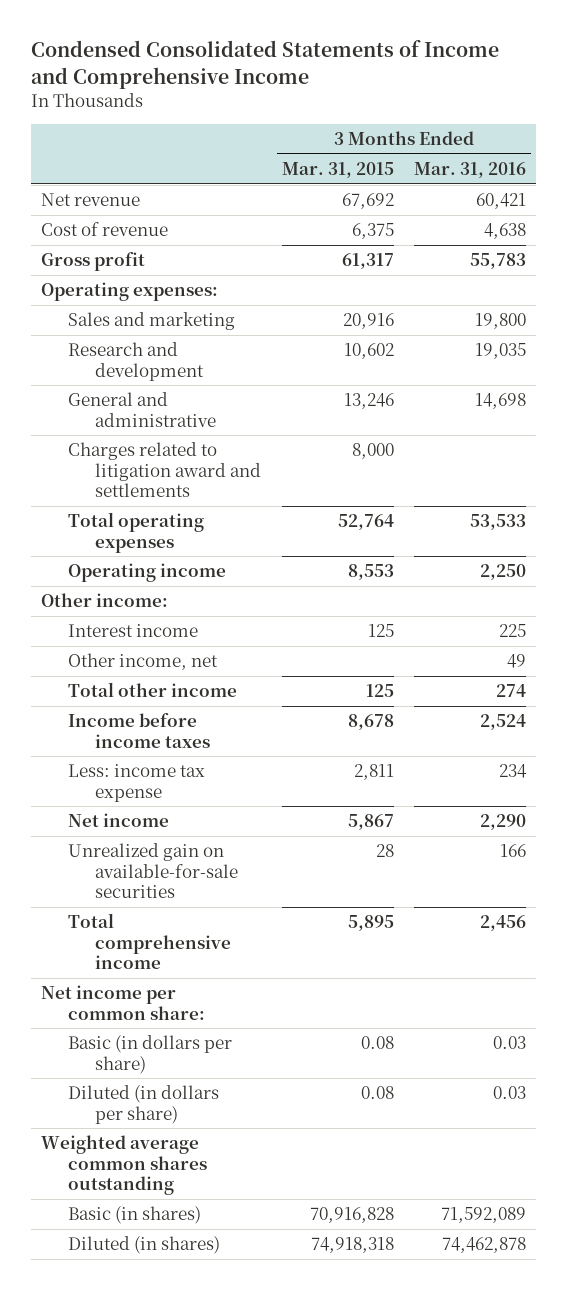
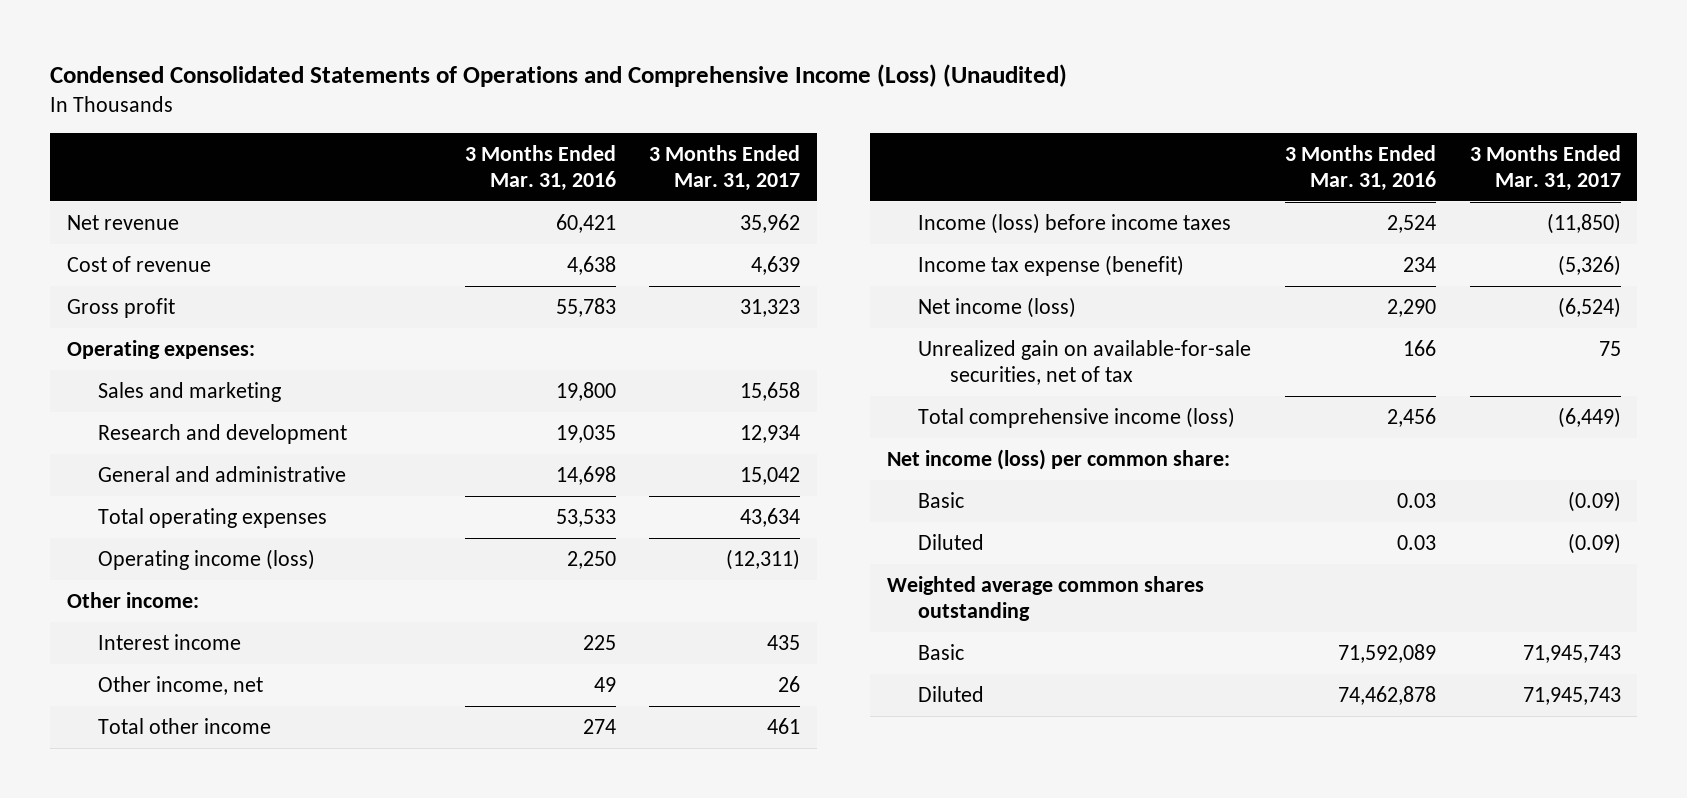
[30,40,499,89] Condensed Consolidated Statements of Income and Comprehensive Income -> [50,64,1068,88] Condensed Consolidated Statements of Operations and Comprehensive Income (Loss) (Unaudited)
[281,162,394,179] Mar. 31, 2015 -> none
none -> [649,144,801,191] 3 Months Ended Mar. 31, 2017
[68,442,262,498] Charges related to litigation award and settlements -> none
[68,563,227,583] Operating income -> [98,548,316,570] Operating income (loss)
[68,713,211,748] Income before income taxes -> [918,212,1232,234] Income (loss) before income taxes
[68,764,206,802] Less: income tax expense -> [918,254,1185,276] Income tax expense (benefit)
[68,813,170,828] Net income -> [918,296,1077,318] Net income (loss)
[68,843,239,899] Unrealized gain on available-for-sale securities -> [918,339,1252,385] Unrealized gain on available-for-sale securities, net of tax
[68,913,232,970] Total comprehensive income -> [918,406,1236,428] Total comprehensive income (loss)
[40,985,206,1020] Net income per common share: -> [887,448,1231,470] Net income (loss) per common share:
[68,1035,233,1074] Basic (in dollars per share) -> [918,491,965,508] Basic
[68,1085,220,1124] Diluted (in dollars per share) -> [918,533,985,550] Diluted
[68,1206,202,1225] Basic (in shares) -> [918,643,965,660] Basic
[68,1236,221,1255] Diluted (in shares) -> [918,685,985,702] Diluted

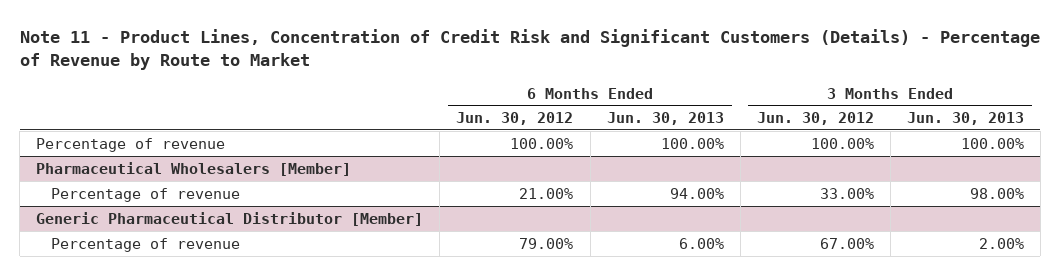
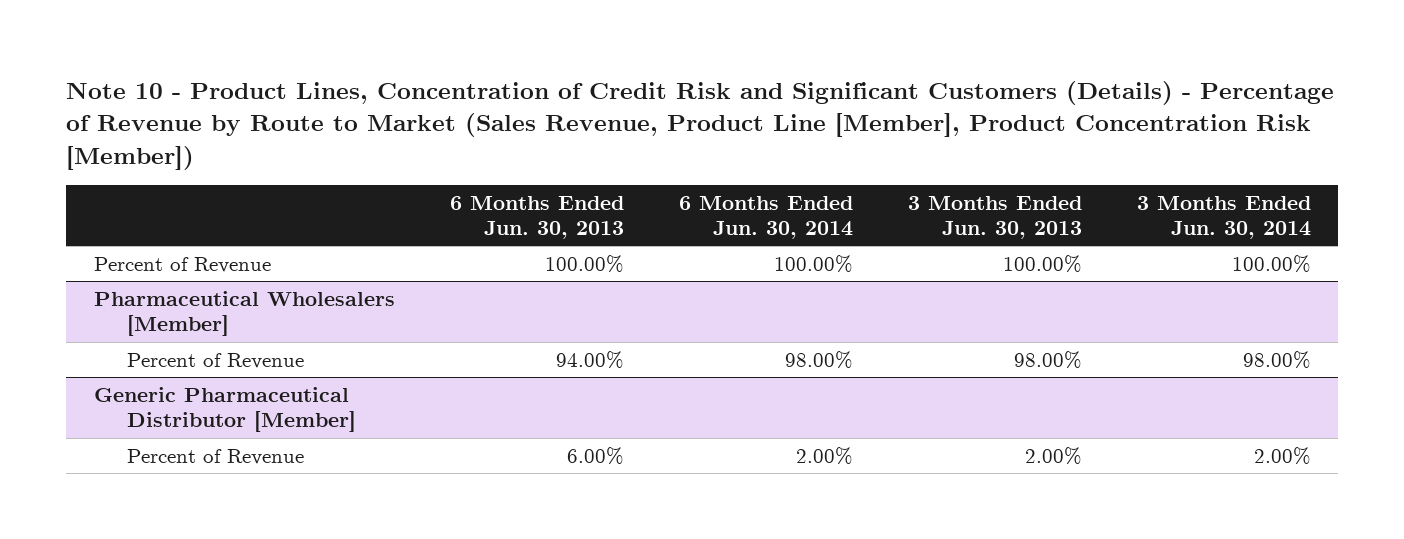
[19,28,1040,71] Note 11 - Product Lines, Concentration of Credit Risk and Significant Customers (Details) - Percentage of Revenue by Route to Market -> [66,80,1335,170] Note 10 - Product Lines, Concentration of Credit Risk and Significant Customers (Details) - Percentage of Revenue by Route to Market (Sales Revenue, Product Line [Member], Product Concentration Risk [Member])
[456,112,574,126] Jun. 30, 2012 -> none
[756,112,874,126] Jun. 30, 2012 -> none
none -> [678,195,853,240] 6 Months Ended Jun. 30, 2014
none -> [1136,195,1311,240] 3 Months Ended Jun. 30, 2014
[36,137,226,152] Percentage of revenue -> [93,256,271,273] Percent of Revenue
[50,187,240,202] Percentage of revenue -> [126,352,304,369] Percent of Revenue
[50,237,240,252] Percentage of revenue -> [126,448,304,465] Percent of Revenue

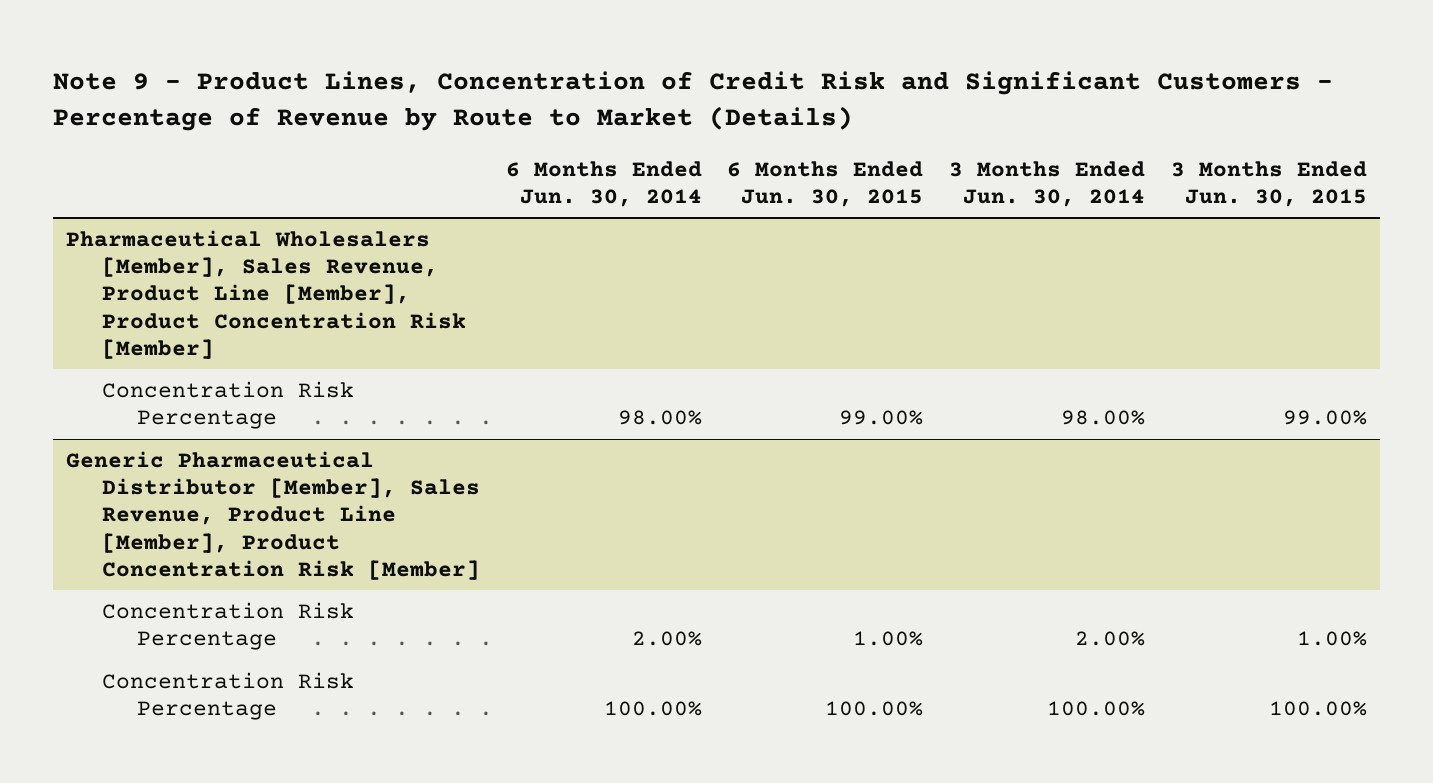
[66,80,1335,170] Note 10 - Product Lines, Concentration of Credit Risk and Significant Customers (Details) - Percentage of Revenue by Route to Market (Sales Revenue, Product Line [Member], Product Concentration Risk [Member]) -> [52,70,1333,131] Note 9 - Product Lines, Concentration of Credit Risk and Significant Customers - Percentage of Revenue by Route to Market (Details)
[449,195,624,240] 6 Months Ended Jun. 30, 2013 -> none
[907,195,1082,240] 3 Months Ended Jun. 30, 2013 -> none
none -> [727,160,924,207] 6 Months Ended Jun. 30, 2015
none -> [1171,160,1368,207] 3 Months Ended Jun. 30, 2015
[93,256,271,273] Percent of Revenue -> none
[93,290,395,337] Pharmaceutical Wholesalers [Member] -> none
[93,386,356,433] Generic Pharmaceutical Distributor [Member] -> none
[126,448,304,465] Percent of Revenue -> none
none -> [65,229,466,359] Pharmaceutical Wholesalers [Member], Sales Revenue, Product Line [Member], Product Concentration Risk [Member]
[126,352,304,369] Percent of Revenue -> [101,380,354,430] Concentration Risk Percentage
none -> [65,450,480,580] Generic Pharmaceutical Distributor [Member], Sales Revenue, Product Line [Member], Product Concentration Risk [Member]
none -> [101,601,354,651] Concentration Risk Percentage
none -> [101,671,354,721] Concentration Risk Percentage

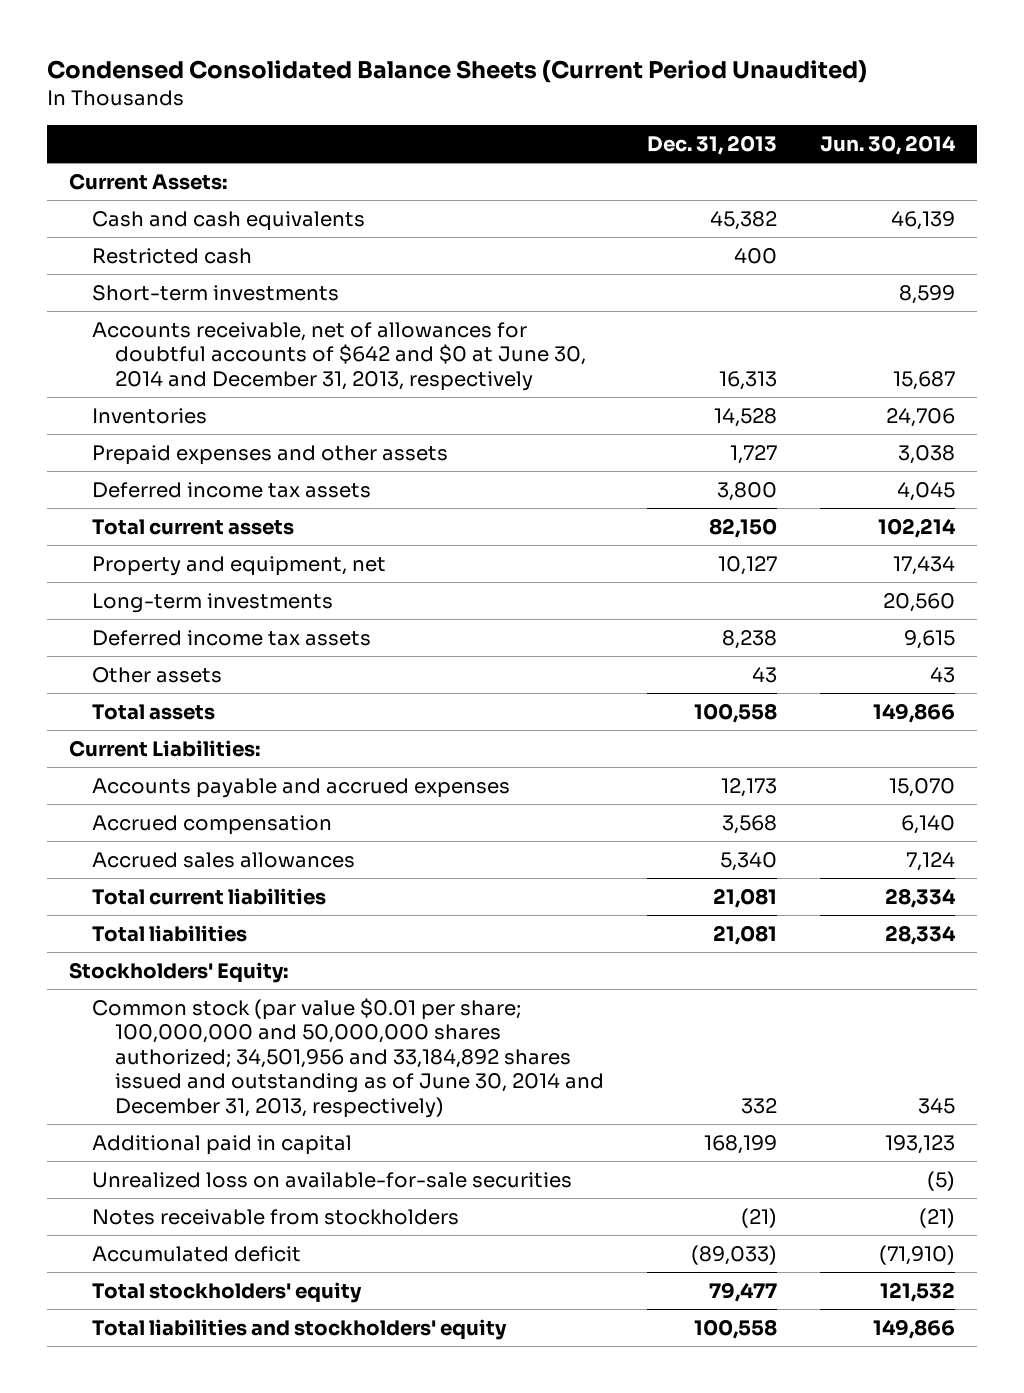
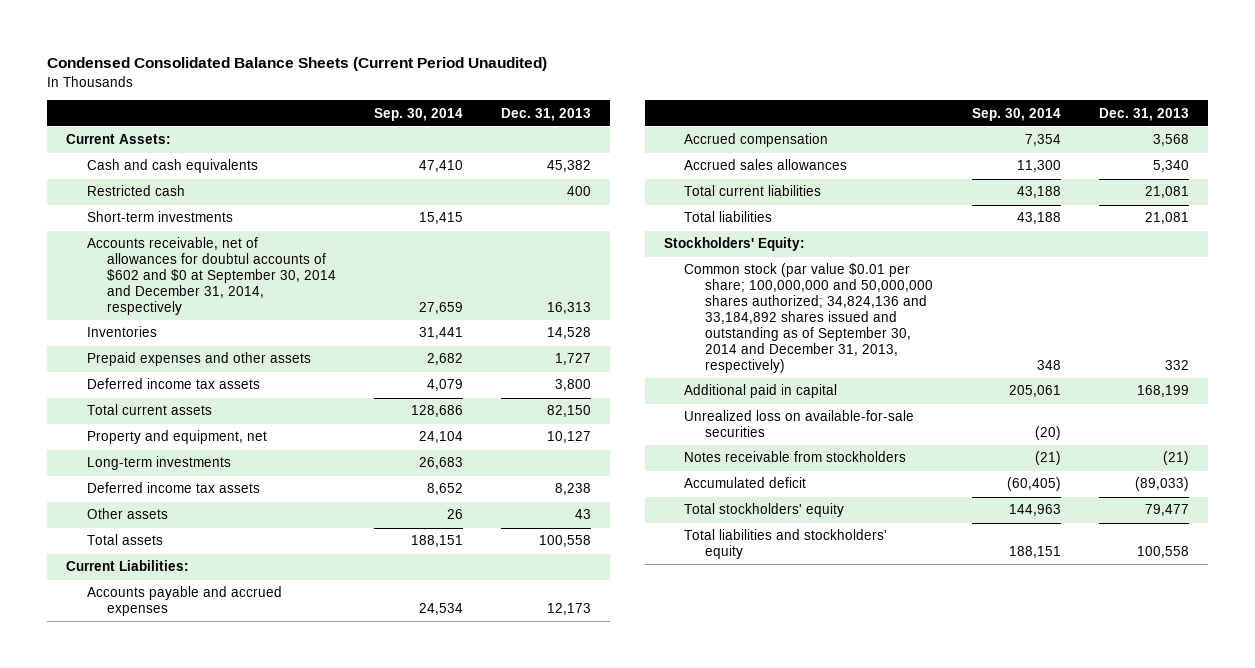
[820,134,957,155] Jun. 30, 2014 -> none
none -> [374,107,464,121] Sep. 30, 2014
[91,321,586,391] Accounts receivable, net of allowances for doubtful accounts of $642 and $0 at June 30, 2014 and December 31, 2013, respectively -> [86,237,337,316] Accounts receivable, net of allowances for doubtul accounts of $602 and $0 at September 30, 2014 and December 31, 2014, respectively
[91,997,604,1118] Common stock (par value $0.01 per share; 100,000,000 and 50,000,000 shares authorized; 34,501,956 and 33,184,892 shares issued and outstanding as of June 30, 2014 and December 31, 2013, respectively) -> [684,263,933,373] Common stock (par value $0.01 per share; 100,000,000 and 50,000,000 shares authorized; 34,824,136 and 33,184,892 shares issued and outstanding as of September 30, 2014 and December 31, 2013, respectively)

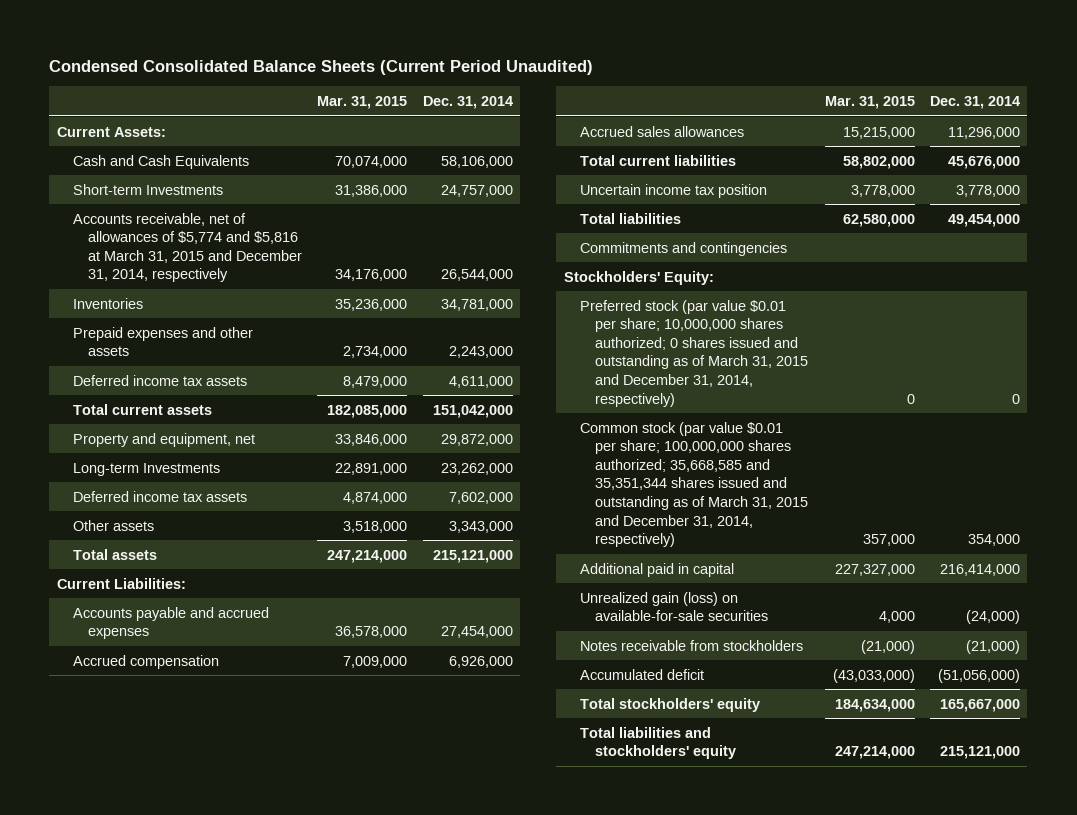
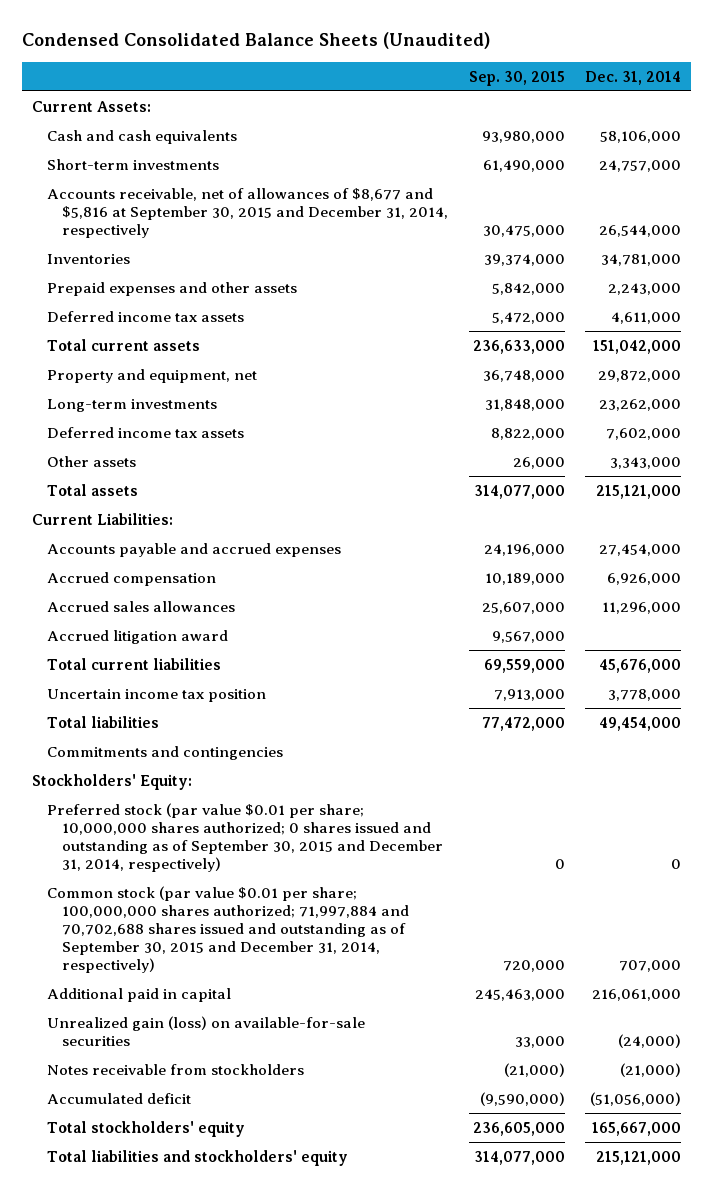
[49,59,594,75] Condensed Consolidated Balance Sheets (Current Period Unaudited) -> [22,32,491,50] Condensed Consolidated Balance Sheets (Unaudited)
[317,96,408,110] Mar. 31, 2015 -> none
none -> [468,70,565,86] Sep. 30, 2015
[72,154,249,169] Cash and Cash Equivalents -> [47,129,238,144] Cash and cash equivalents
[72,183,223,195] Short-term Investments -> [47,158,220,170] Short-term investments
[72,212,303,283] Accounts receivable, net of allowances of $5,774 and $5,816 at March 31, 2015 and December 31, 2014, respectively -> [47,187,449,238] Accounts receivable, net of allowances of $8,677 and $5,816 at September 30, 2015 and December 31, 2014, respectively
[72,462,220,476] Long-term Investments -> [47,398,218,412] Long-term investments
none -> [47,629,229,644] Accrued litigation award
[579,299,809,407] Preferred stock (par value $0.01 per share; 10,000,000 shares authorized; 0 shares issued and outstanding as of March 31, 2015 and December 31, 2014, respectively) -> [47,802,444,872] Preferred stock (par value $0.01 per share; 10,000,000 shares authorized; 0 shares issued and outstanding as of September 30, 2015 and December 31, 2014, respectively)
[579,421,809,548] Common stock (par value $0.01 per share; 100,000,000 shares authorized; 35,668,585 and 35,351,344 shares issued and outstanding as of March 31, 2015 and December 31, 2014, respectively) -> [47,885,410,973] Common stock (par value $0.01 per share; 100,000,000 shares authorized; 71,997,884 and 70,702,688 shares issued and outstanding as of September 30, 2015 and December 31, 2014, respectively)
[967,534,1020,547] 354,000 -> [618,959,681,972] 707,000
[939,563,1020,576] 216,414,000 -> [591,988,681,1001] 216,061,000

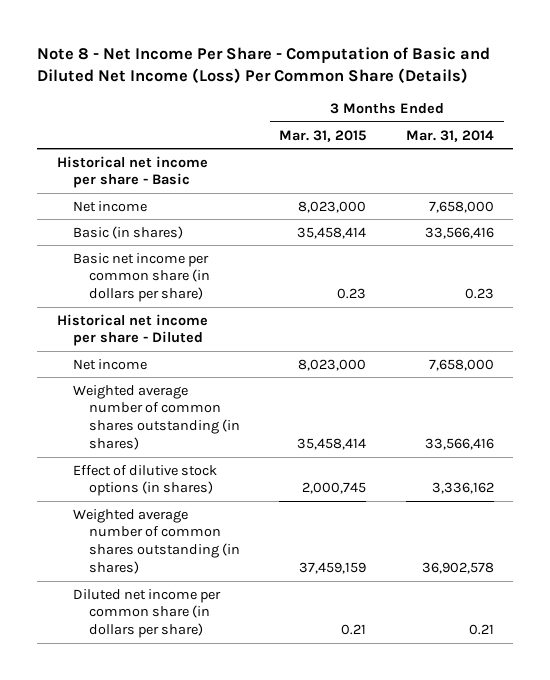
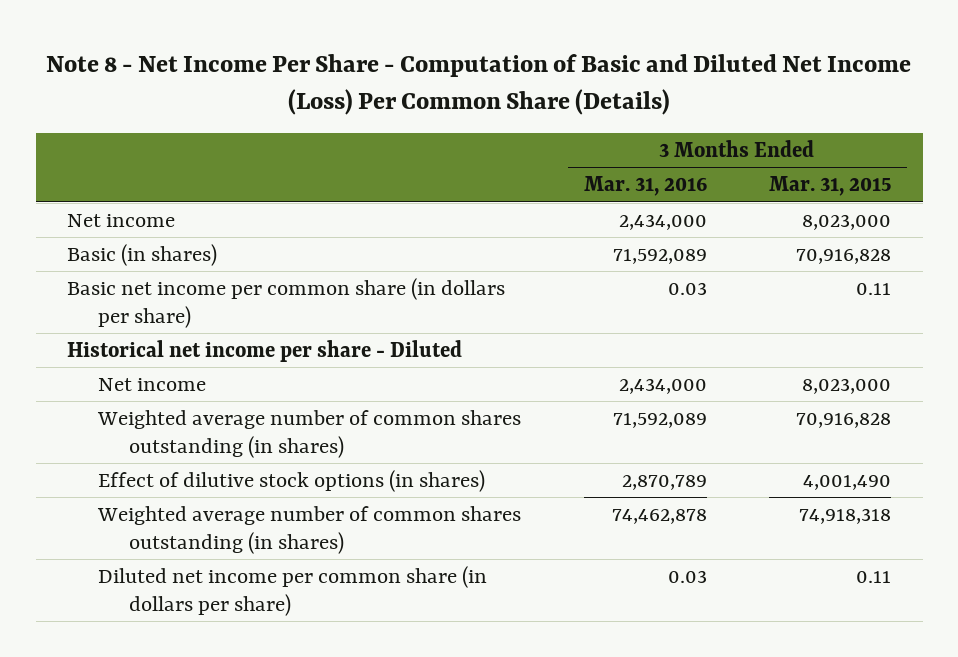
[405,129,494,142] Mar. 31, 2014 -> none
none -> [583,176,707,197] Mar. 31, 2016
[56,155,208,189] Historical net income per share - Basic -> none
[297,226,367,239] 35,458,414 -> [796,248,892,264] 70,916,828
[337,288,367,300] 0.23 -> [856,282,892,295] 0.11
[297,437,367,450] 35,458,414 -> [796,412,892,428] 70,916,828
[302,482,367,495] 2,000,745 -> [803,474,892,490] 4,001,490
[299,561,367,574] 37,459,159 -> [799,507,892,524] 74,918,318
[341,624,367,636] 0.21 -> [856,570,892,583] 0.11

